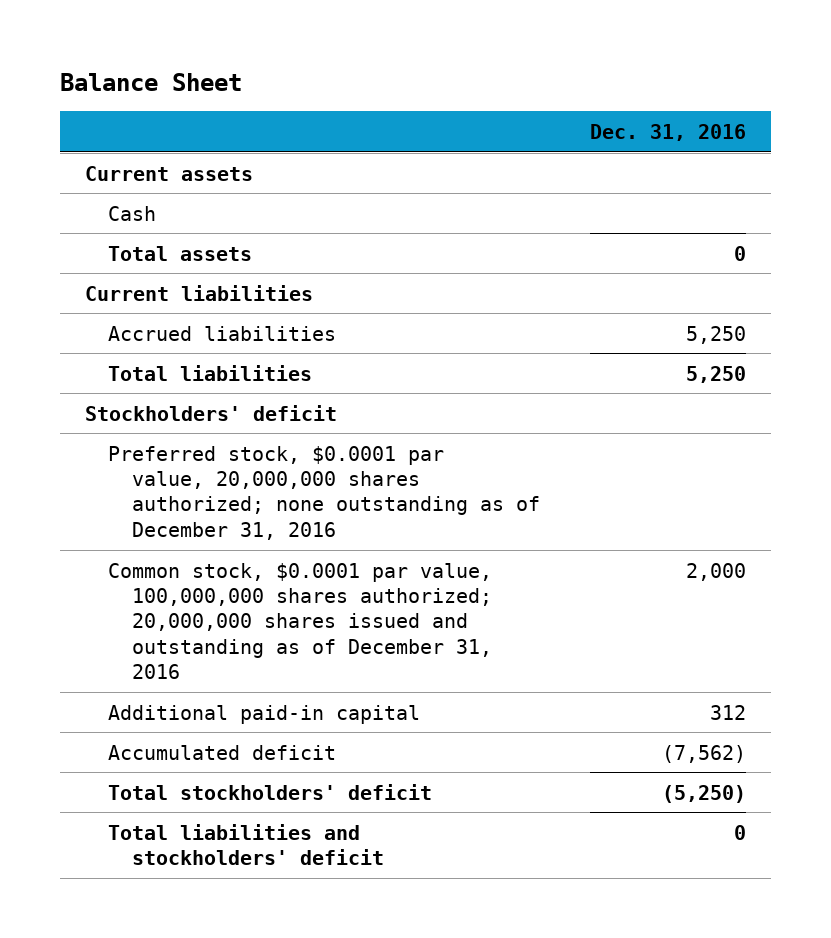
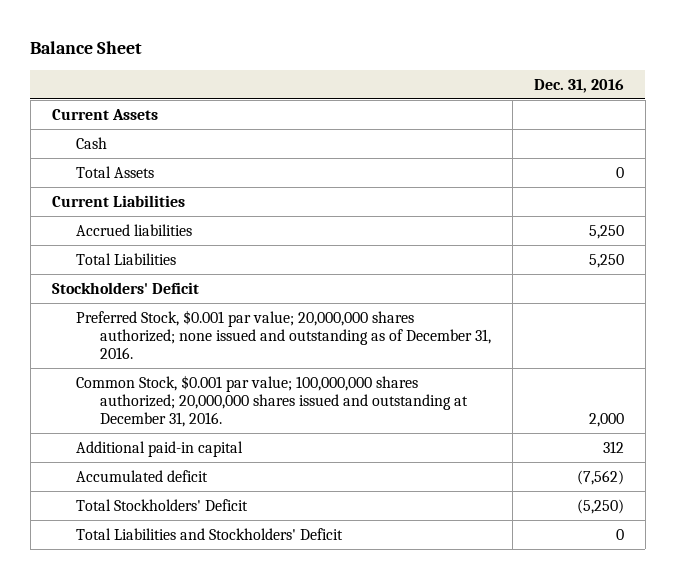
[84,165,253,181] Current assets -> [51,108,158,120] Current Assets
[108,245,253,261] Total assets -> [75,165,154,178] Total Assets
[84,284,313,301] Current liabilities -> [51,194,185,207] Current Liabilities
[108,364,313,381] Total liabilities -> [75,252,176,265] Total Liabilities
[84,404,337,421] Stockholders' deficit -> [51,281,199,294] Stockholders' Deficit
[108,445,541,540] Preferred stock, $0.0001 par value, 20,000,000 shares authorized; none outstanding as of December 31, 2016 -> [75,309,491,360] Preferred Stock, $0.001 par value; 20,000,000 shares authorized; none issued and outstanding as of December 31, 2016.
[108,562,493,680] Common stock, $0.0001 par value, 100,000,000 shares authorized; 20,000,000 shares issued and outstanding as of December 31, 2016 -> [75,374,468,428] Common Stock, $0.001 par value; 100,000,000 shares authorized; 20,000,000 shares issued and outstanding at December 31, 2016.
[108,783,433,800] Total stockholders' deficit -> [75,498,248,511] Total Stockholders' Deficit
[108,823,385,865] Total liabilities and stockholders' deficit -> [75,527,343,540] Total Liabilities and Stockholders' Deficit

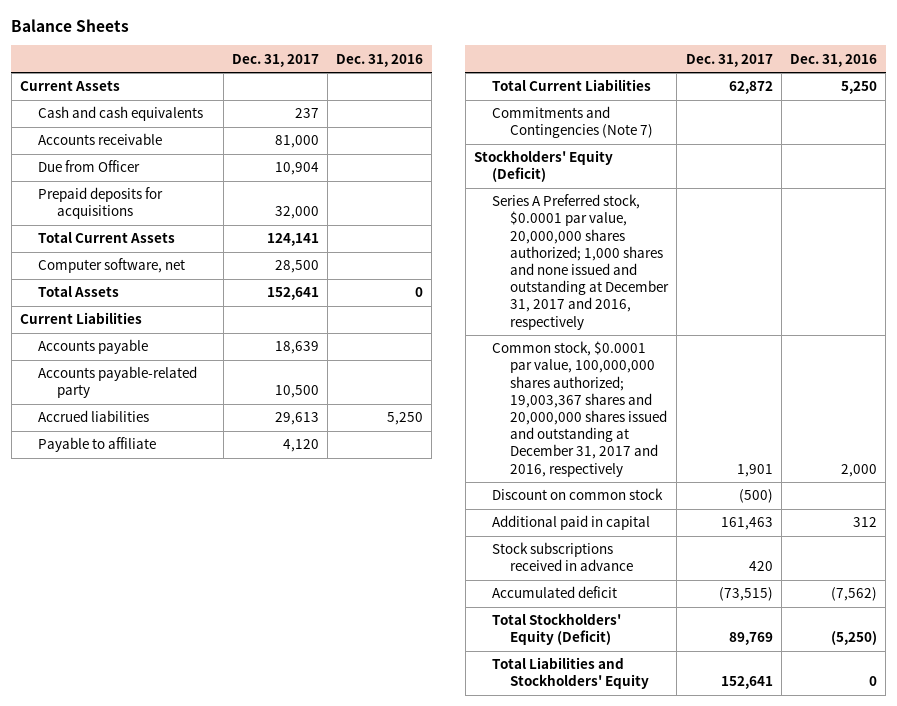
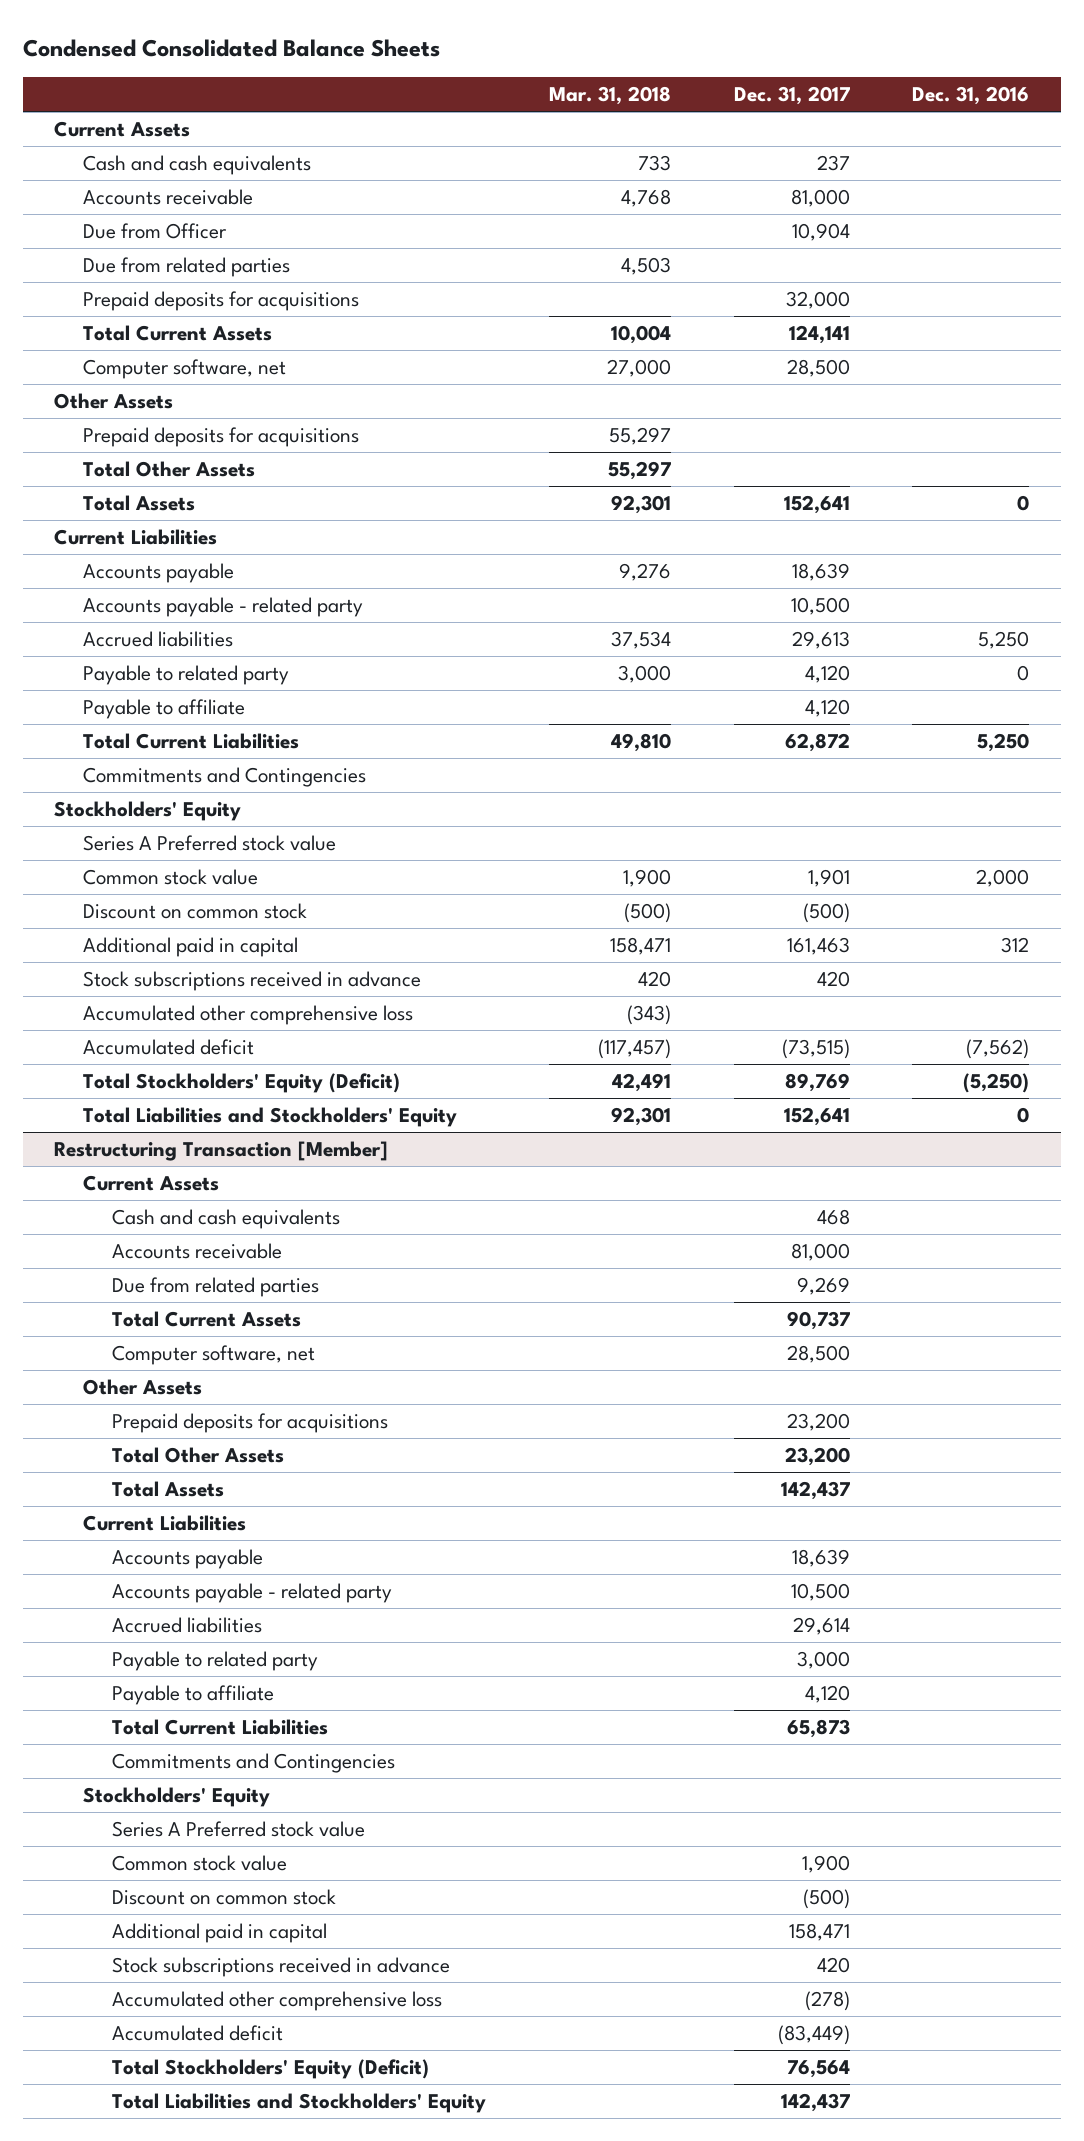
[11,19,130,33] Balance Sheets -> [22,38,440,57] Condensed Consolidated Balance Sheets
none -> [548,85,671,105] Mar. 31, 2018
none -> [83,257,291,278] Due from related parties
none -> [54,393,174,410] Other Assets
none -> [83,427,360,448] Prepaid deposits for acquisitions
none -> [83,461,256,478] Total Other Assets
[38,366,198,399] Accounts payable-related party -> [83,597,364,618] Accounts payable - related party
none -> [83,665,290,686] Payable to related party
[492,106,654,139] Commitments and Contingencies (Note 7) -> [83,767,367,788] Commitments and Contingencies
[473,150,613,183] Stockholders' Equity (Deficit) -> [54,801,242,822] Stockholders' Equity
[492,194,670,330] Series A Preferred stock, $0.0001 par value, 20,000,000 shares authorized; 1,000 shares and none issued and outstanding at December 31, 2017 and 2016, respectively -> [83,835,337,852] Series A Preferred stock value
[492,341,668,477] Common stock, $0.0001 par value, 100,000,000 shares authorized; 19,003,367 shares and 20,000,000 shares issued and outstanding at December 31, 2017 and 2016, respectively -> [83,869,259,886] Common stock value
none -> [83,1005,414,1026] Accumulated other comprehensive loss
none -> [54,1141,389,1162] Restructuring Transaction [Member]
none -> [83,1175,220,1192] Current Assets
none -> [112,1209,341,1230] Cash and cash equivalents
none -> [112,1243,283,1260] Accounts receivable
none -> [112,1277,320,1298] Due from related parties
none -> [112,1311,302,1328] Total Current Assets
none -> [112,1345,316,1366] Computer software, net
none -> [83,1379,203,1396] Other Assets
none -> [112,1413,389,1434] Prepaid deposits for acquisitions
none -> [112,1447,285,1464] Total Other Assets
none -> [112,1481,225,1498] Total Assets
none -> [83,1515,247,1532] Current Liabilities
none -> [112,1549,264,1570] Accounts payable
none -> [112,1583,393,1604] Accounts payable - related party
none -> [112,1617,263,1634] Accrued liabilities
none -> [112,1651,319,1672] Payable to related party
none -> [112,1685,275,1706] Payable to affiliate
none -> [112,1719,329,1736] Total Current Liabilities
none -> [112,1753,396,1774] Commitments and Contingencies
none -> [83,1787,271,1808] Stockholders' Equity
none -> [112,1821,366,1838] Series A Preferred stock value
none -> [112,1855,288,1872] Common stock value
none -> [112,1889,337,1906] Discount on common stock
none -> [112,1923,328,1944] Additional paid in capital
none -> [112,1957,451,1978] Stock subscriptions received in advance
none -> [112,1991,443,2012] Accumulated other comprehensive loss
none -> [112,2025,284,2042] Accumulated deficit
none -> [112,2059,430,2080] Total Stockholders' Equity (Deficit)
none -> [112,2093,487,2114] Total Liabilities and Stockholders' Equity

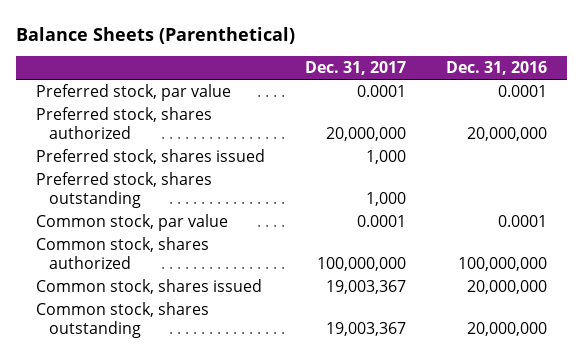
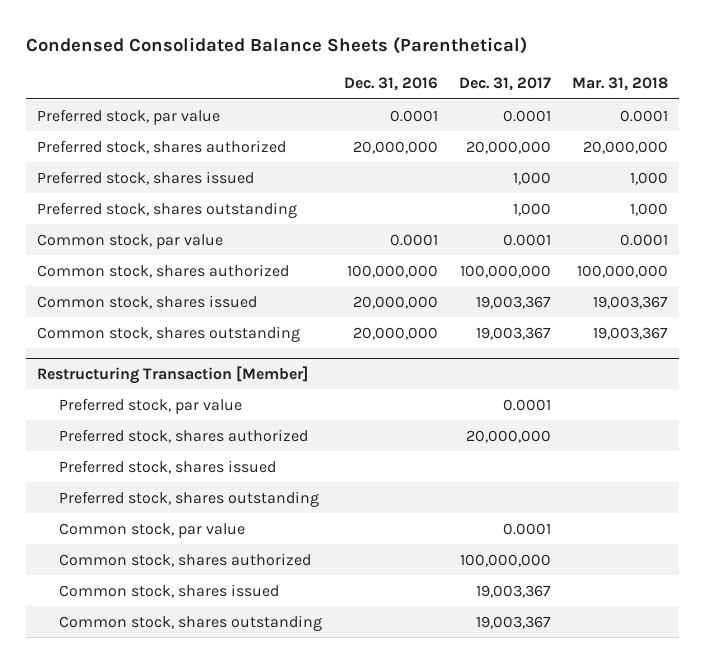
[16,26,296,44] Balance Sheets (Parenthetical) -> [26,37,528,55] Condensed Consolidated Balance Sheets (Parenthetical)
none -> [572,77,669,92] Mar. 31, 2018
none -> [37,365,309,384] Restructuring Transaction [Member]
none -> [59,397,243,414] Preferred stock, par value
none -> [59,428,309,443] Preferred stock, shares authorized
none -> [59,459,277,474] Preferred stock, shares issued
none -> [59,490,320,507] Preferred stock, shares outstanding
none -> [59,522,246,538] Common stock, par value
none -> [59,552,312,567] Common stock, shares authorized
none -> [59,583,280,598] Common stock, shares issued
none -> [59,614,323,631] Common stock, shares outstanding

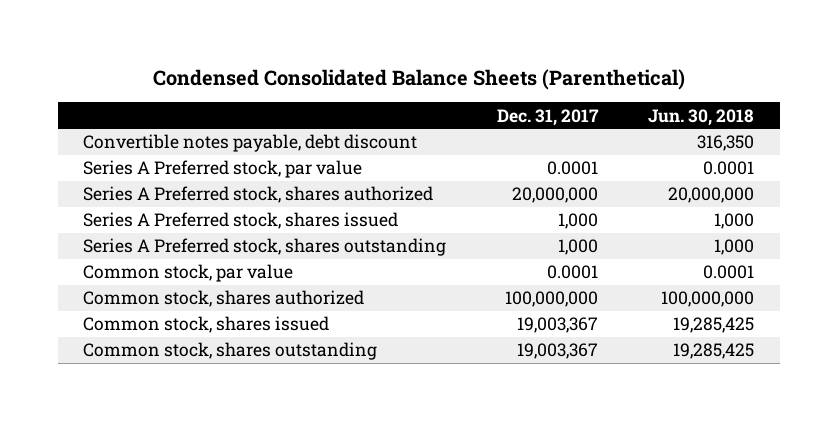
[343,77,438,92] Dec. 31, 2016 -> none
[572,77,669,92] Mar. 31, 2018 -> none
none -> [648,108,755,126] Jun. 30, 2018
[37,233,224,249] Common stock, par value -> none
[37,263,290,278] Common stock, shares authorized -> none
[37,294,258,309] Common stock, shares issued -> none
[37,325,301,342] Common stock, shares outstanding -> none
[37,365,309,384] Restructuring Transaction [Member] -> none
[59,397,243,414] Preferred stock, par value -> none
[59,428,309,443] Preferred stock, shares authorized -> none
[59,459,277,474] Preferred stock, shares issued -> none
[59,490,320,507] Preferred stock, shares outstanding -> none
none -> [83,134,418,153] Convertible notes payable, debt discount
[37,108,221,125] Preferred stock, par value -> [83,160,363,179] Series A Preferred stock, par value
[37,139,287,154] Preferred stock, shares authorized -> [83,186,434,204] Series A Preferred stock, shares authorized
[37,170,255,185] Preferred stock, shares issued -> [83,212,399,230] Series A Preferred stock, shares issued
[37,201,298,218] Preferred stock, shares outstanding -> [83,238,447,257] Series A Preferred stock, shares outstanding

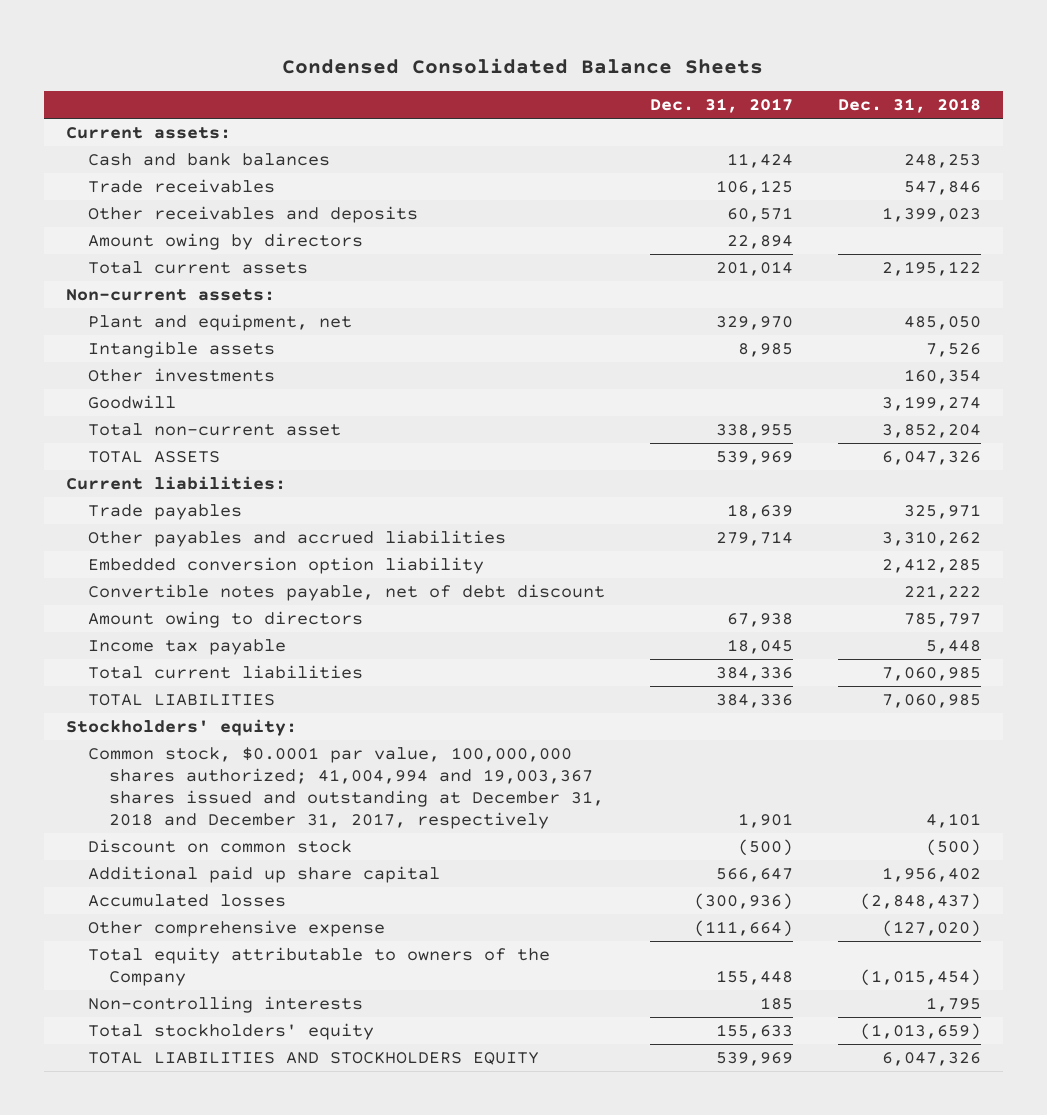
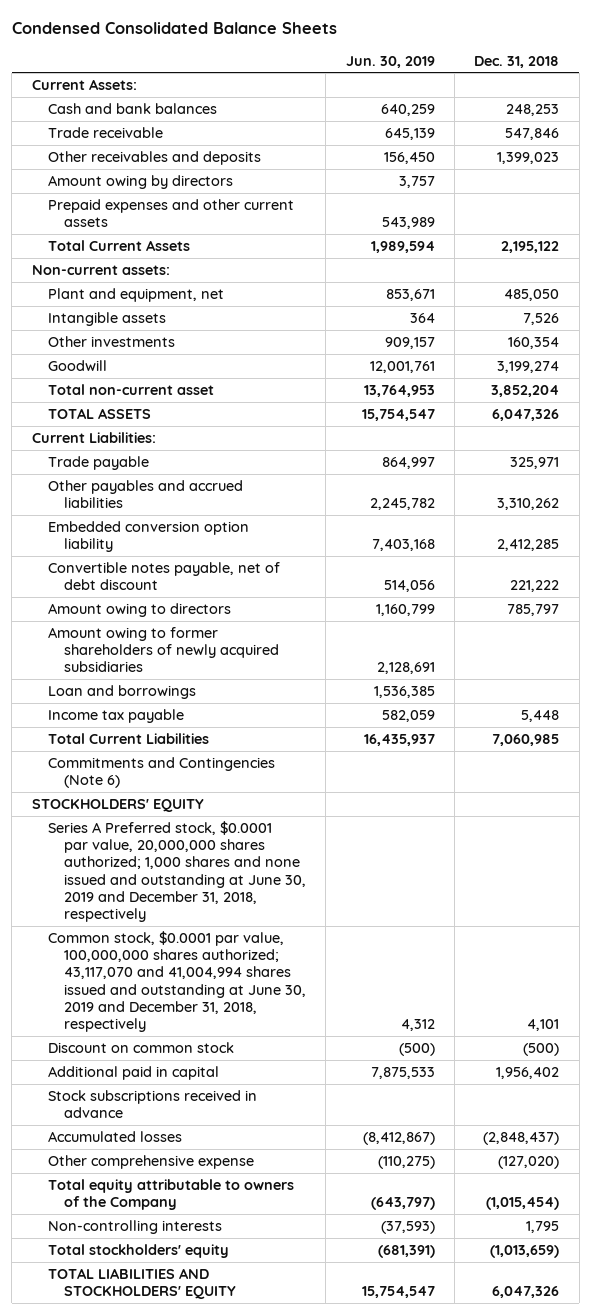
[649,98,793,114] Dec. 31, 2017 -> none
none -> [345,55,435,68] Jun. 30, 2019
[66,126,232,139] Current assets: -> [31,79,137,91] Current Assets:
[87,178,275,193] Trade receivables -> [47,127,163,139] Trade receivable
none -> [47,199,294,228] Prepaid expenses and other current assets
[87,260,308,274] Total current assets -> [47,240,190,252] Total Current Assets
[66,475,287,490] Current liabilities: -> [31,432,156,444] Current Liabilities:
[87,503,242,520] Trade payables -> [47,456,149,471] Trade payable
none -> [47,627,279,673] Amount owing to former shareholders of newly acquired subsidiaries
none -> [47,685,196,700] Loan and borrowings
[87,693,275,706] TOTAL LIABILITIES -> none
[87,664,363,679] Total current liabilities -> [47,733,209,745] Total Current Liabilities
none -> [47,757,275,789] Commitments and Contingencies (Note 6)
[66,718,298,736] Stockholders' equity: -> [31,799,204,813] STOCKHOLDERS' EQUITY
none -> [47,821,306,922] Series A Preferred stock, $0.0001 par value, 20,000,000 shares authorized; 1,000 shares and none issued and outstanding at June 30, 2019 and December 31, 2018, respectively
[87,746,604,830] Common stock, $0.0001 par value, 100,000,000 shares authorized; 41,004,994 and 19,003,367 shares issued and outstanding at December 31, 2018 and December 31, 2017, respectively -> [47,931,306,1032] Common stock, $0.0001 par value, 100,000,000 shares authorized; 43,117,070 and 41,004,994 shares issued and outstanding at June 30, 2019 and December 31, 2018, respectively
[87,865,440,883] Additional paid up share capital -> [47,1066,219,1081] Additional paid in capital
none -> [47,1090,257,1119] Stock subscriptions received in advance
[87,1051,539,1065] TOTAL LIABILITIES AND STOCKHOLDERS EQUITY -> [47,1268,236,1300] TOTAL LIABILITIES AND STOCKHOLDERS' EQUITY

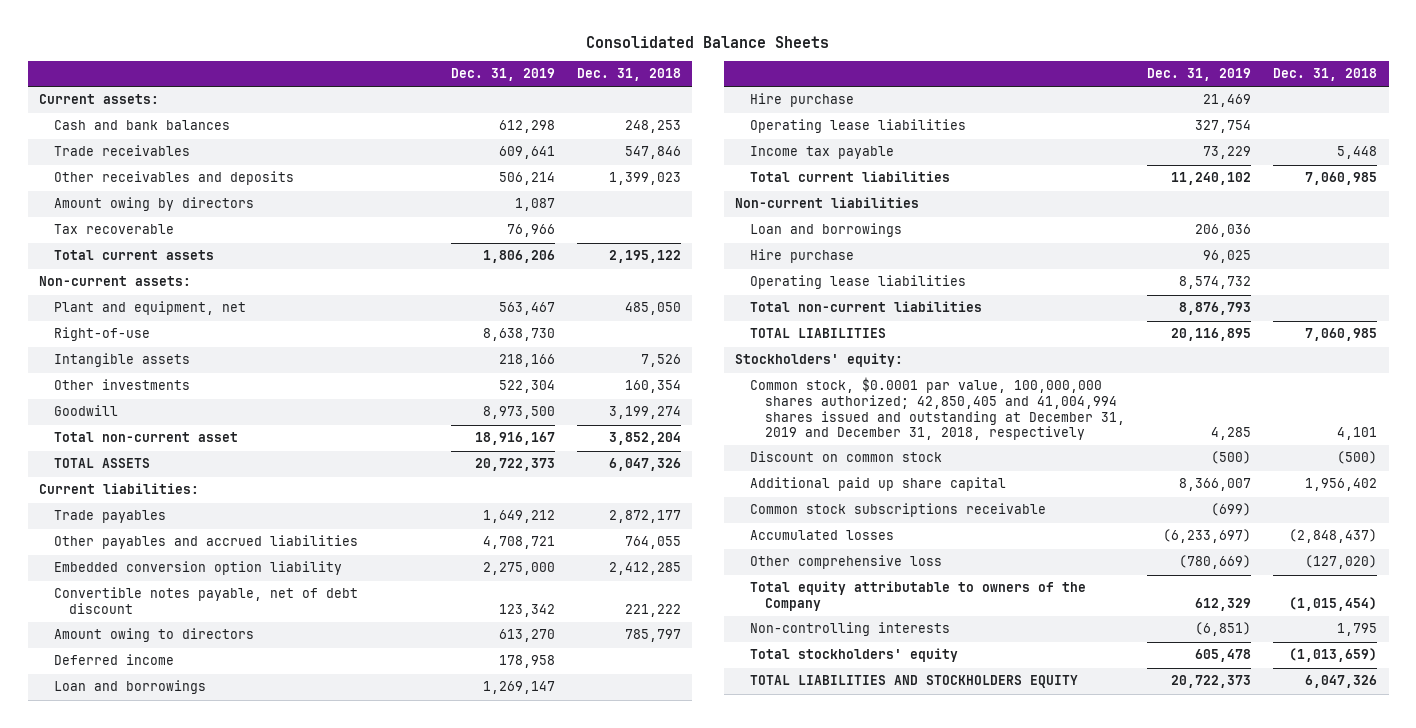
[11,22,337,35] Condensed Consolidated Balance Sheets -> [586,35,830,48] Consolidated Balance Sheets
[345,55,435,68] Jun. 30, 2019 -> none
none -> [450,68,555,82] Dec. 31, 2019
[31,79,137,91] Current Assets: -> [38,94,159,105] Current assets:
[47,127,163,139] Trade receivable -> [53,145,190,157] Trade receivables
[47,199,294,228] Prepaid expenses and other current assets -> none
none -> [53,224,174,235] Tax recoverable
[47,240,190,252] Total Current Assets -> [53,250,214,261] Total current assets
none -> [53,327,150,342] Right-of-use
[31,432,156,444] Current Liabilities: -> [38,483,199,495] Current liabilities:
[47,456,149,471] Trade payable -> [53,510,166,524] Trade payables
[510,457,560,470] 325,971 -> [608,510,681,524] 2,872,177
[497,498,560,511] 3,310,262 -> [624,536,681,550] 764,055
[47,627,279,673] Amount owing to former shareholders of newly acquired subsidiaries -> none
none -> [53,654,174,666] Deferred income
none -> [750,93,855,108] Hire purchase
none -> [750,119,967,134] Operating lease liabilities
[47,757,275,789] Commitments and Contingencies (Note 6) -> none
[47,821,306,922] Series A Preferred stock, $0.0001 par value, 20,000,000 shares authorized; 1,000 shares and none issued and outstanding at June 30, 2019 and December 31, 2018, respectively -> none
[47,733,209,745] Total Current Liabilities -> [750,171,951,183] Total current liabilities
none -> [735,197,920,209] Non-current liabilities
none -> [750,223,903,238] Loan and borrowings
none -> [750,249,855,264] Hire purchase
none -> [750,275,967,290] Operating lease liabilities
none -> [750,301,983,313] Total non-current liabilities
none -> [750,328,887,339] TOTAL LIABILITIES
[31,799,204,813] STOCKHOLDERS' EQUITY -> [735,353,904,368] Stockholders' equity:
[47,931,306,1032] Common stock, $0.0001 par value, 100,000,000 shares authorized; 43,117,070 and 41,004,994 shares issued and outstanding at June 30, 2019 and December 31, 2018, respectively -> [750,377,1126,441] Common stock, $0.0001 par value, 100,000,000 shares authorized; 42,850,405 and 41,004,994 shares issued and outstanding at December 31, 2019 and December 31, 2018, respectively
[47,1090,257,1119] Stock subscriptions received in advance -> none
[47,1066,219,1081] Additional paid in capital -> [750,477,1007,492] Additional paid up share capital
none -> [750,503,1047,518] Common stock subscriptions receivable
[47,1155,254,1170] Other comprehensive expense -> [750,555,943,570] Other comprehensive loss
[47,1268,236,1300] TOTAL LIABILITIES AND STOCKHOLDERS' EQUITY -> [750,675,1079,689] TOTAL LIABILITIES AND STOCKHOLDERS EQUITY

